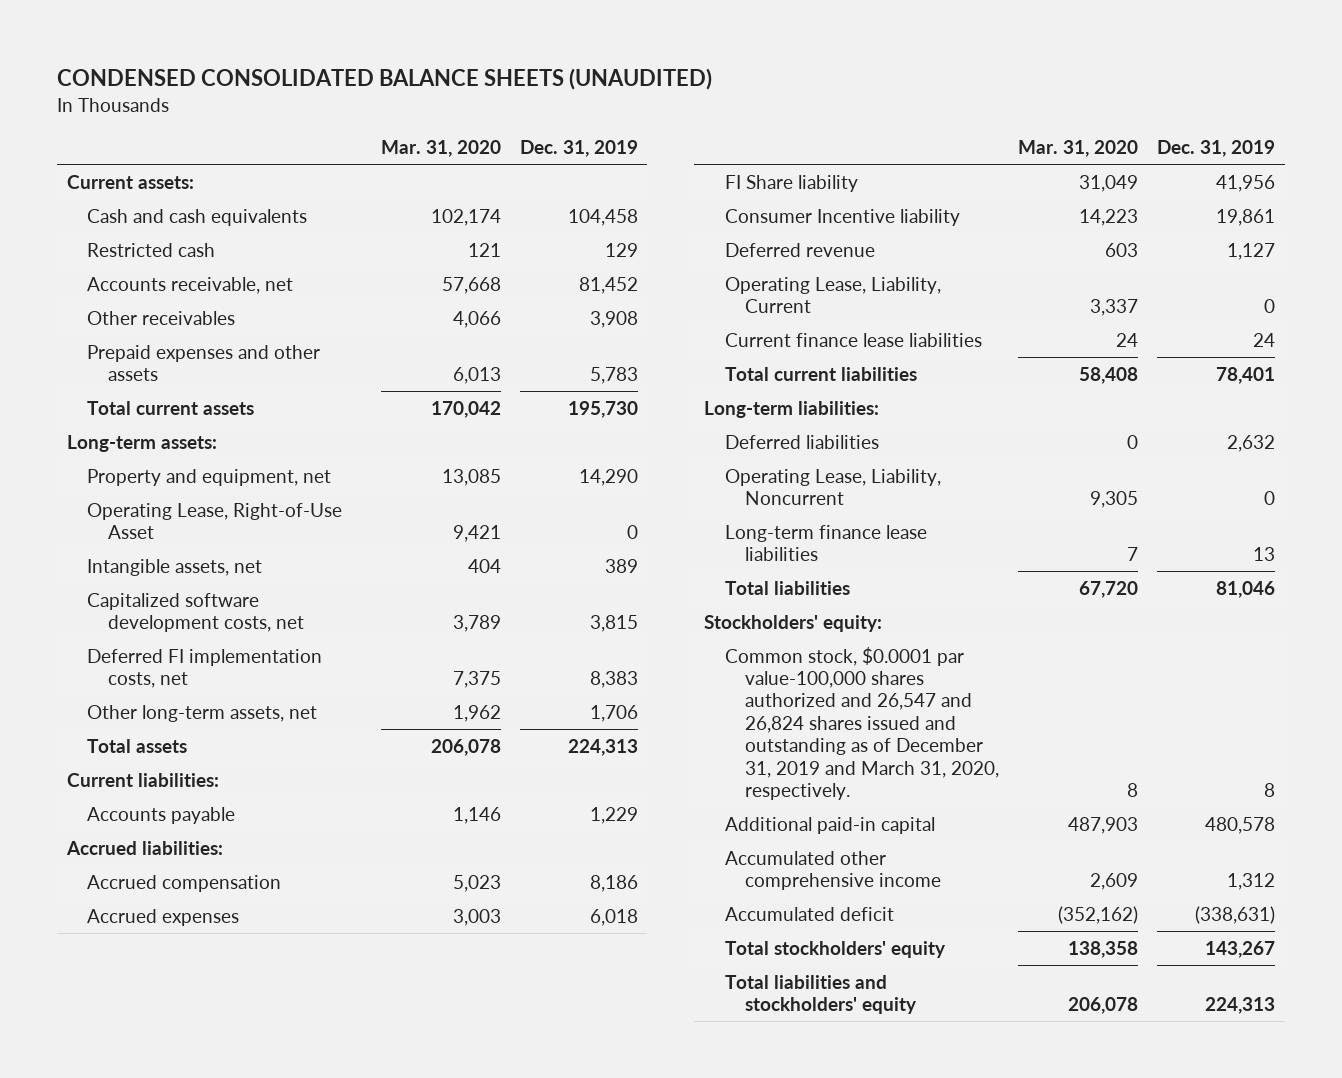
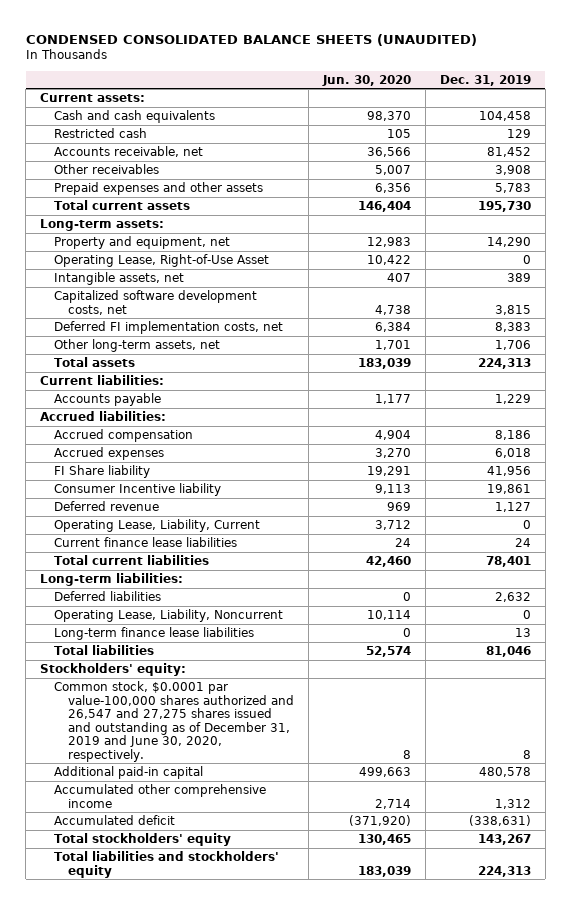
[381,140,502,158] Mar. 31, 2020 -> none
none -> [321,74,411,86] Jun. 30, 2020
[724,646,1000,801] Common stock, $0.0001 par value-100,000 shares authorized and 26,547 and 26,824 shares issued and outstanding as of December 31, 2019 and March 31, 2020, respectively. -> [54,681,294,762] Common stock, $0.0001 par value-100,000 shares authorized and 26,547 and 27,275 shares issued and outstanding as of December 31, 2019 and June 30, 2020, respectively.

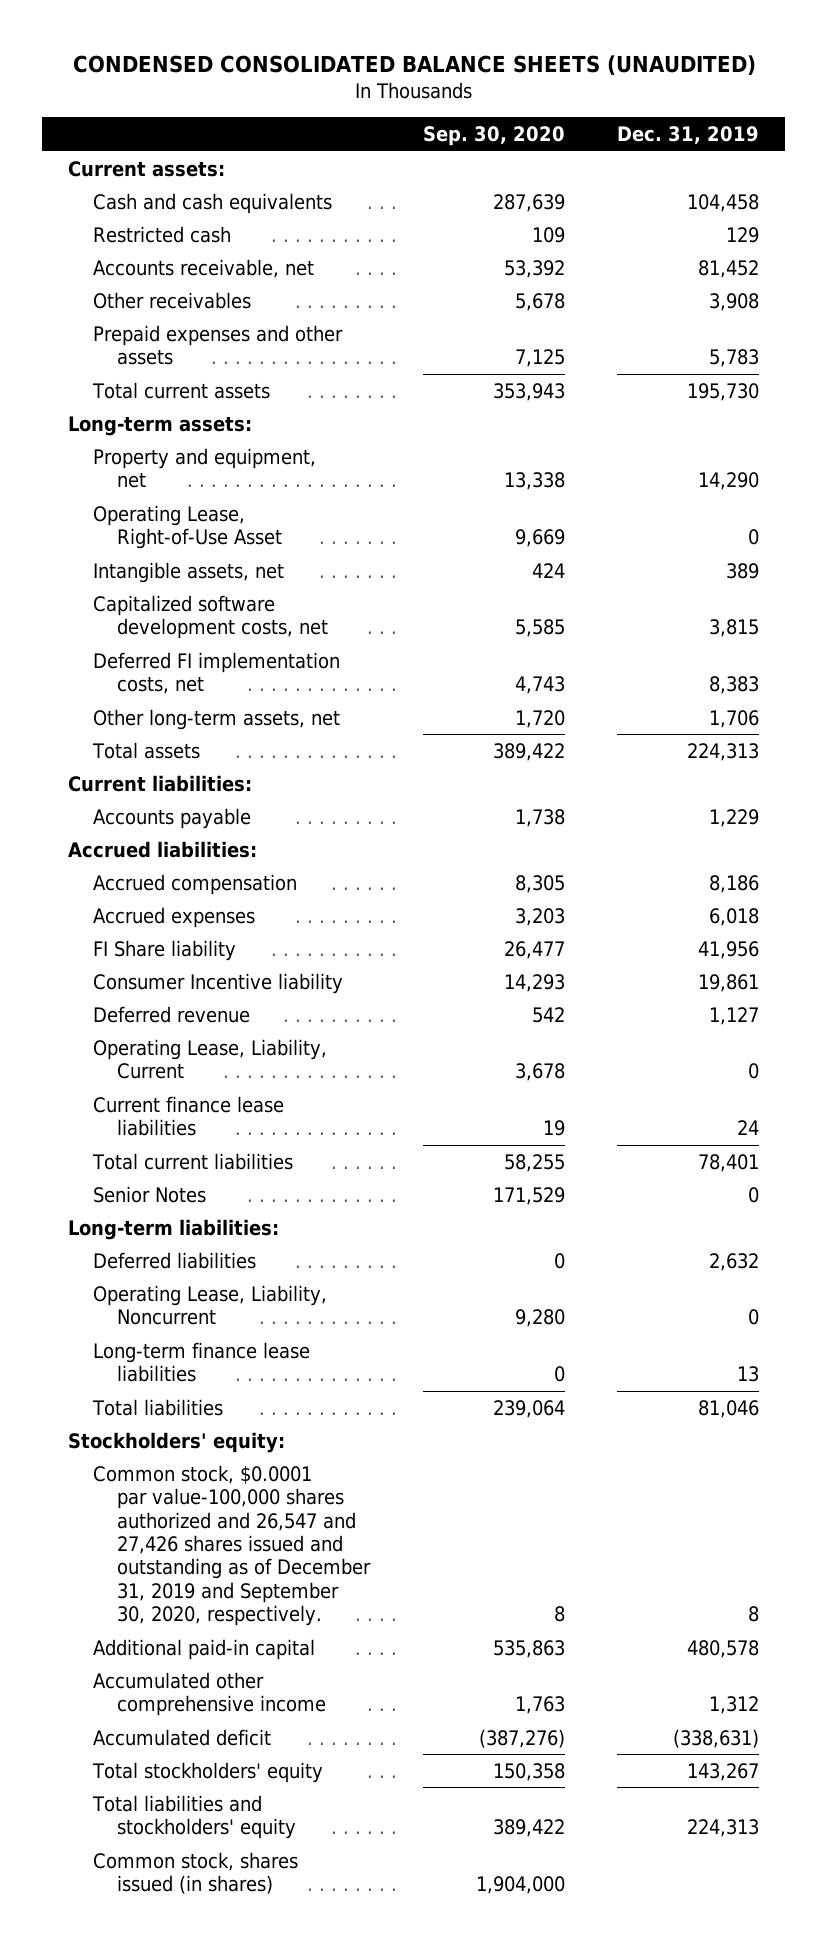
[321,74,411,86] Jun. 30, 2020 -> none
none -> [422,126,565,147] Sep. 30, 2020
none -> [92,1185,206,1203] Senior Notes
[54,681,294,762] Common stock, $0.0001 par value-100,000 shares authorized and 26,547 and 27,275 shares issued and outstanding as of December 31, 2019 and June 30, 2020, respectively. -> [92,1464,372,1627] Common stock, $0.0001 par value-100,000 shares authorized and 26,547 and 27,426 shares issued and outstanding as of December 31, 2019 and September 30, 2020, respectively.
none -> [92,1851,298,1895] Common stock, shares issued (in shares)

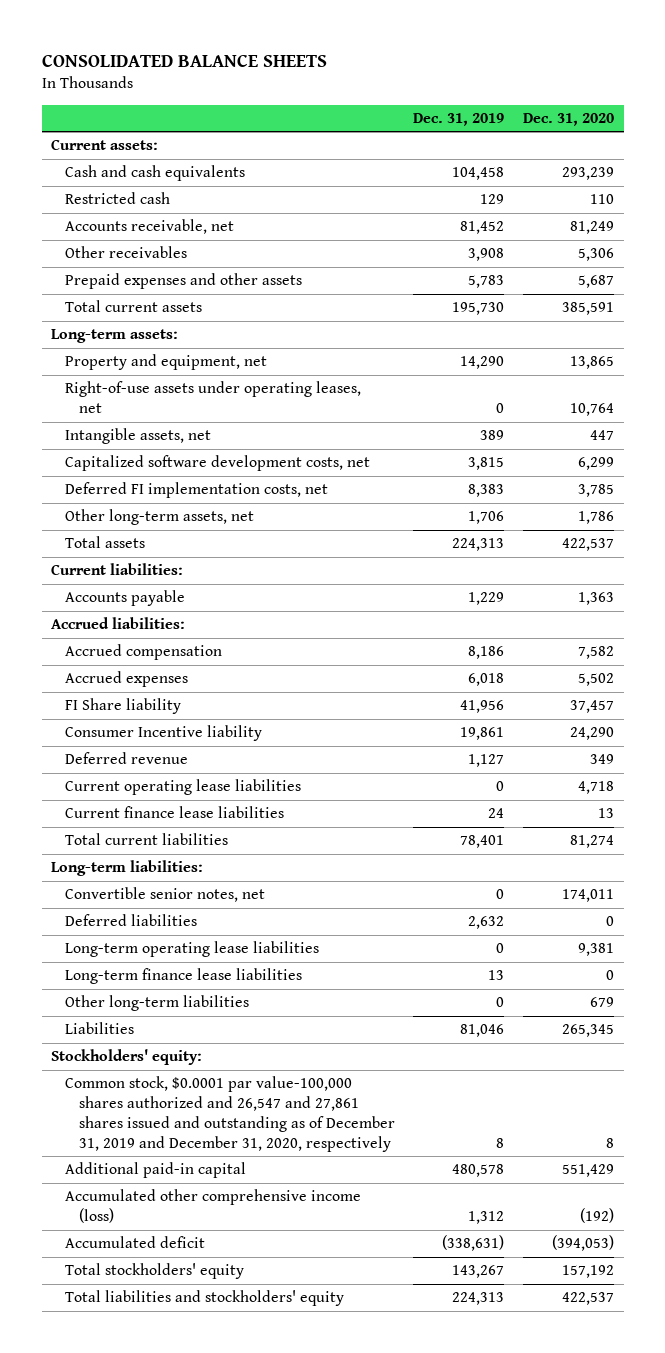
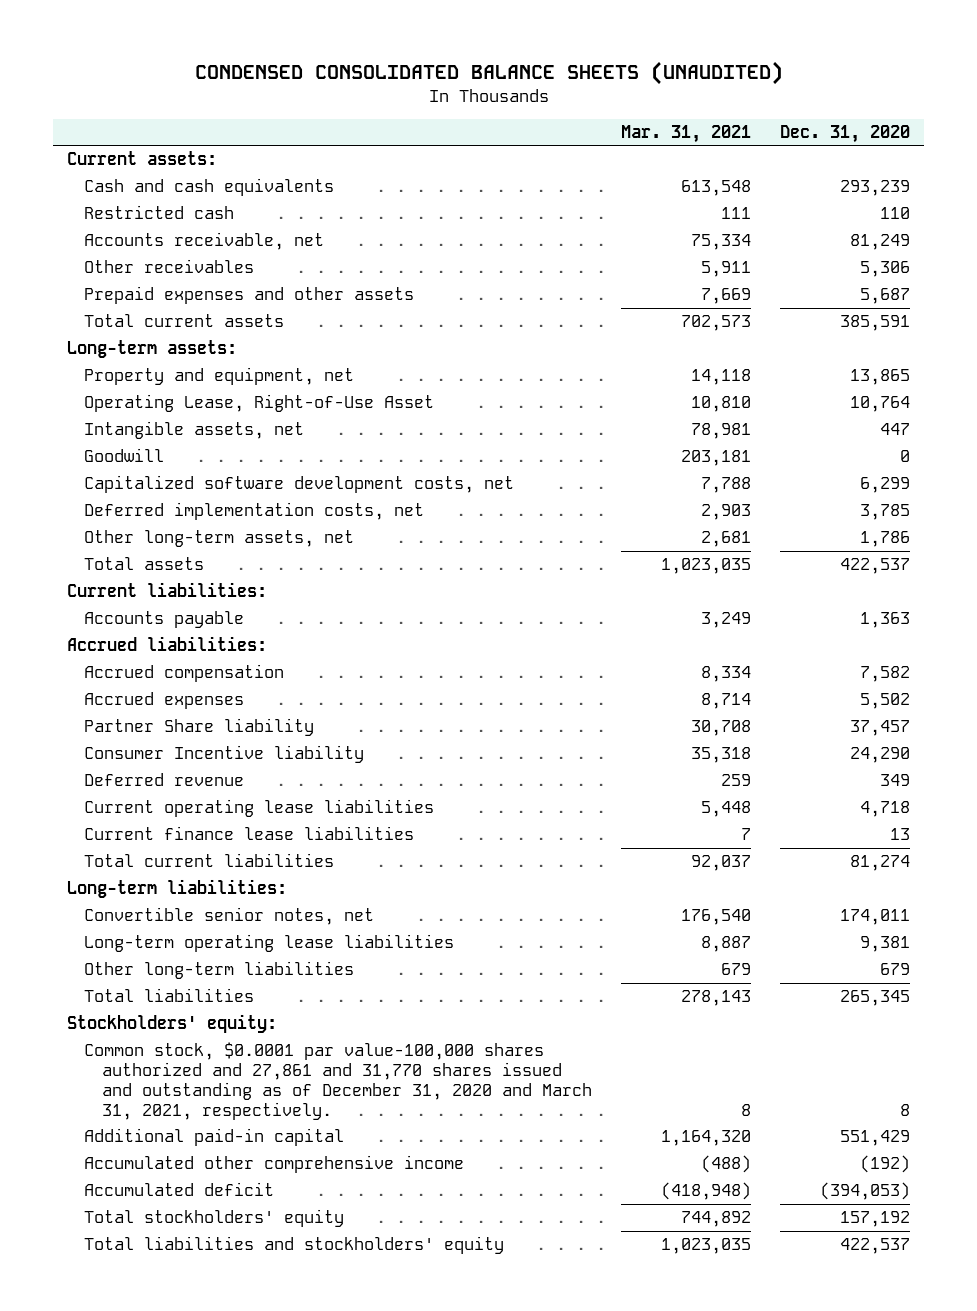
[41,53,327,67] CONSOLIDATED BALANCE SHEETS -> [194,61,783,86] CONDENSED CONSOLIDATED BALANCE SHEETS (UNAUDITED)
[413,112,505,126] Dec. 31, 2019 -> none
none -> [620,125,751,144] Mar. 31, 2021
[64,381,361,414] Right-of-use assets under operating leases, net -> [84,394,435,413] Operating Lease, Right-of-Use Asset
none -> [84,448,165,463] Goodwill
[64,482,328,499] Deferred FI implementation costs, net -> [84,502,425,521] Deferred implementation costs, net
[64,698,181,715] FI Share liability -> [84,718,315,737] Partner Share liability
[64,914,197,927] Deferred liabilities -> none
[64,968,302,985] Long-term finance lease liabilities -> none
[64,1022,134,1035] Liabilities -> [84,988,255,1003] Total liabilities
[64,1076,395,1152] Common stock, $0.0001 par value-100,000 shares authorized and 26,547 and 27,861 shares issued and outstanding as of December 31, 2019 and December 31, 2020, respectively -> [84,1042,592,1120] Common stock, $0.0001 par value-100,000 shares authorized and 27,861 and 31,770 shares issued and outstanding as of December 31, 2020 and March 31, 2021, respectively.
[64,1189,361,1224] Accumulated other comprehensive income (loss) -> [84,1155,465,1174] Accumulated other comprehensive income

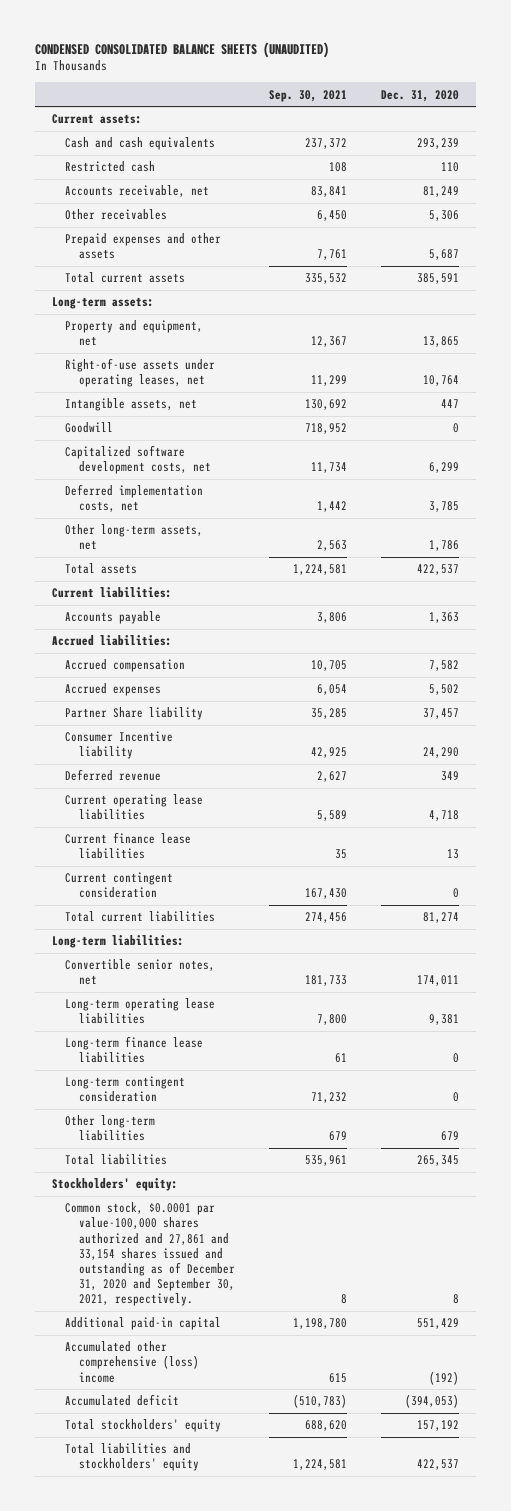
[620,125,751,144] Mar. 31, 2021 -> none
none -> [268,89,347,102] Sep. 30, 2021
[84,394,435,413] Operating Lease, Right-of-Use Asset -> [65,358,216,388] Right-of-use assets under operating leases, net
none -> [65,872,174,899] Current contingent consideration
none -> [65,1036,204,1064] Long-term finance lease liabilities
none -> [65,1076,186,1103] Long-term contingent consideration
[84,1042,592,1120] Common stock, $0.0001 par value-100,000 shares authorized and 27,861 and 31,770 shares issued and outstanding as of December 31, 2020 and March 31, 2021, respectively. -> [65,1202,235,1307] Common stock, $0.0001 par value-100,000 shares authorized and 27,861 and 33,154 shares issued and outstanding as of December 31, 2020 and September 30, 2021, respectively.
[84,1155,465,1174] Accumulated other comprehensive income -> [65,1341,199,1383] Accumulated other comprehensive (loss) income

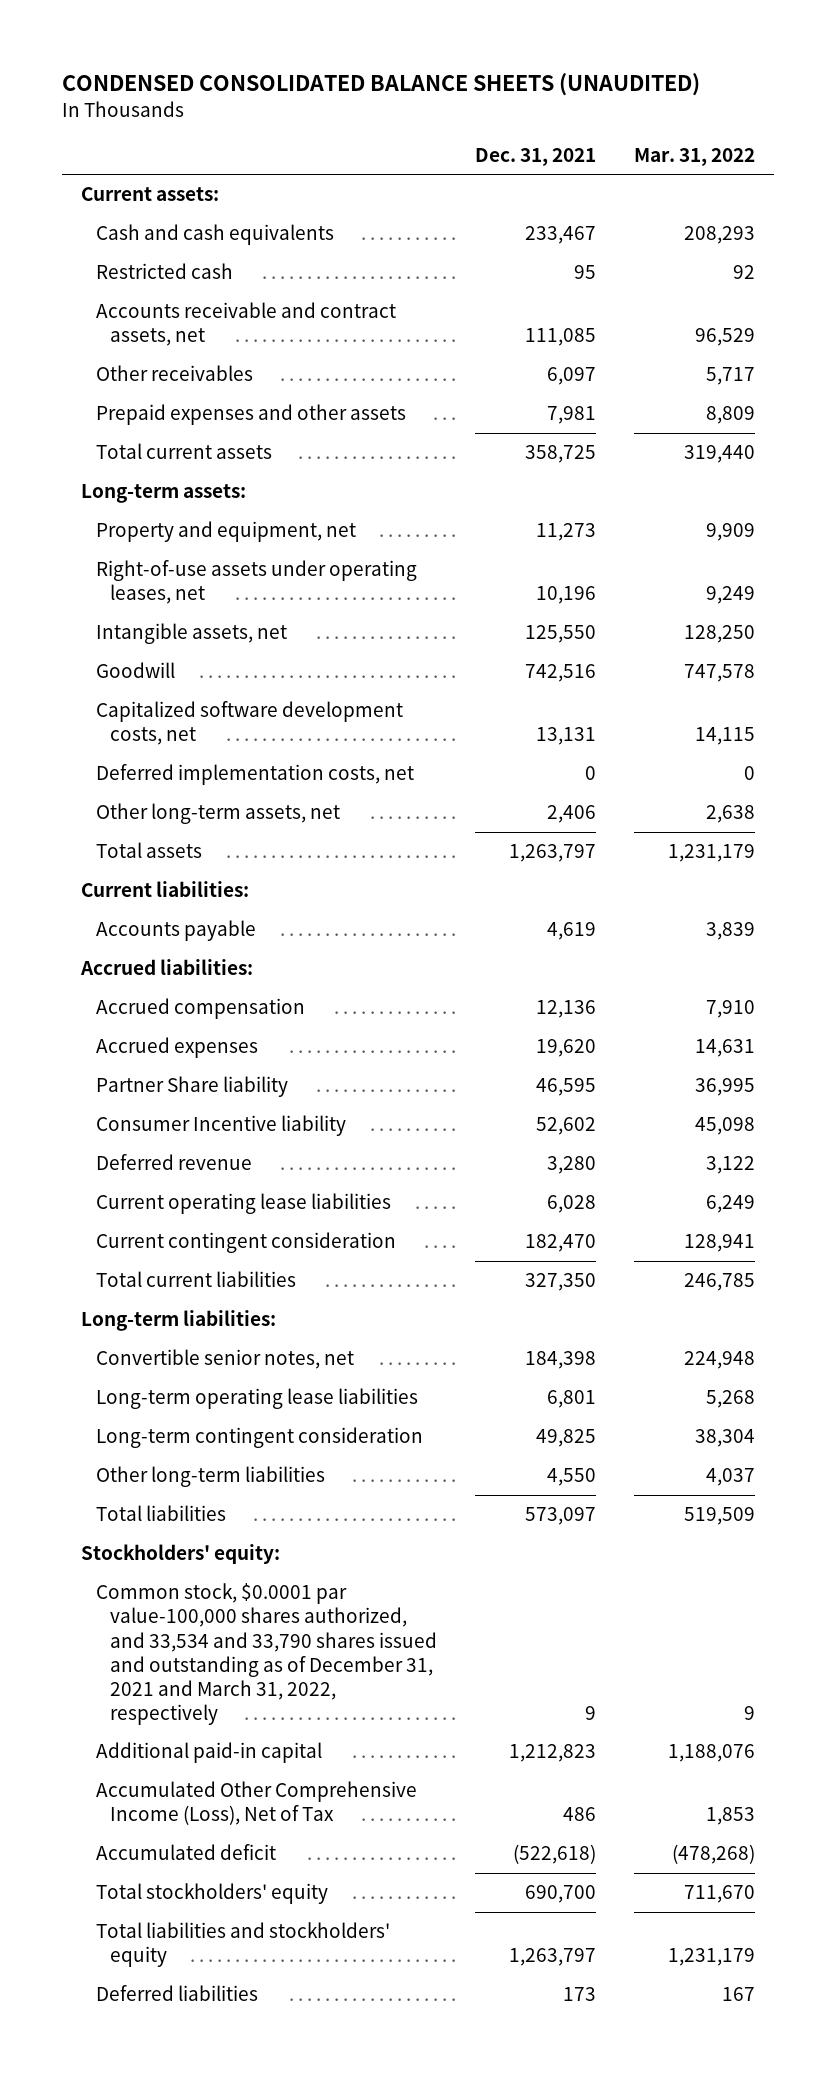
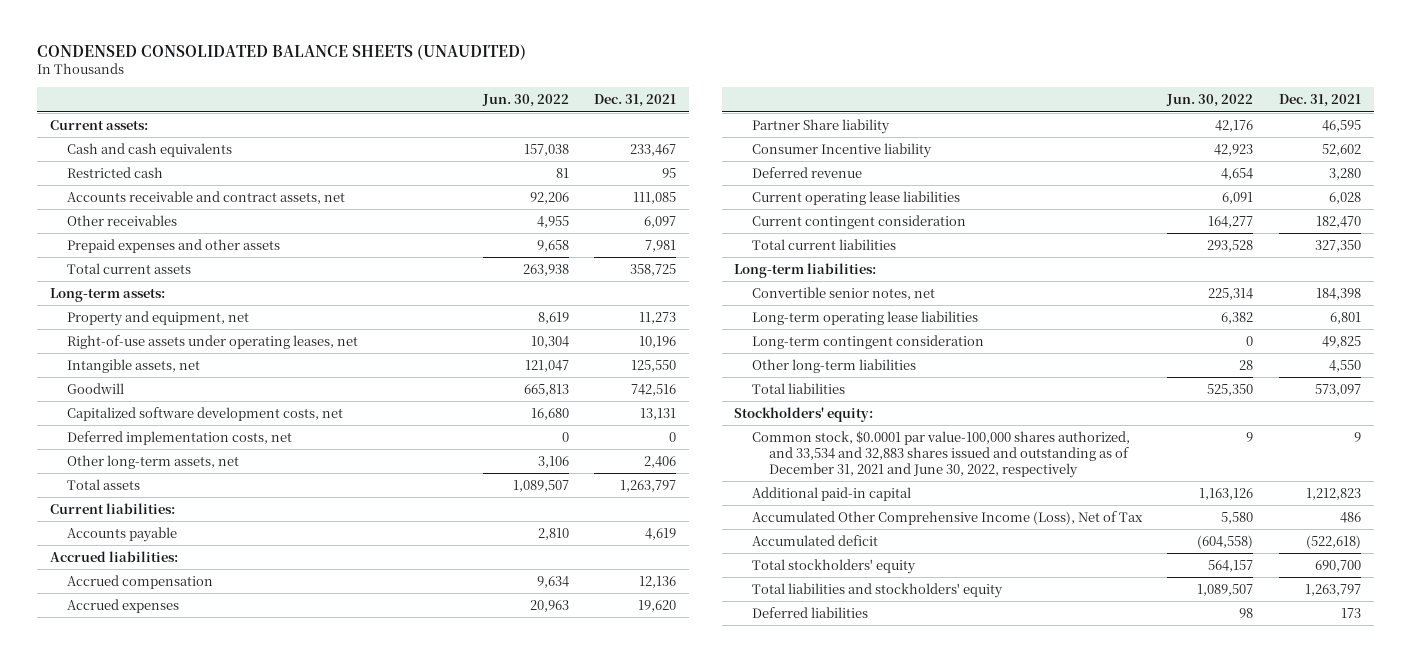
[633,147,755,166] Mar. 31, 2022 -> none
none -> [481,94,569,108] Jun. 30, 2022
[95,1583,438,1725] Common stock, $0.0001 par value-100,000 shares authorized, and 33,534 and 33,790 shares issued and outstanding as of December 31, 2021 and March 31, 2022, respectively -> [751,430,1130,479] Common stock, $0.0001 par value-100,000 shares authorized, and 33,534 and 32,883 shares issued and outstanding as of December 31, 2021 and June 30, 2022, respectively

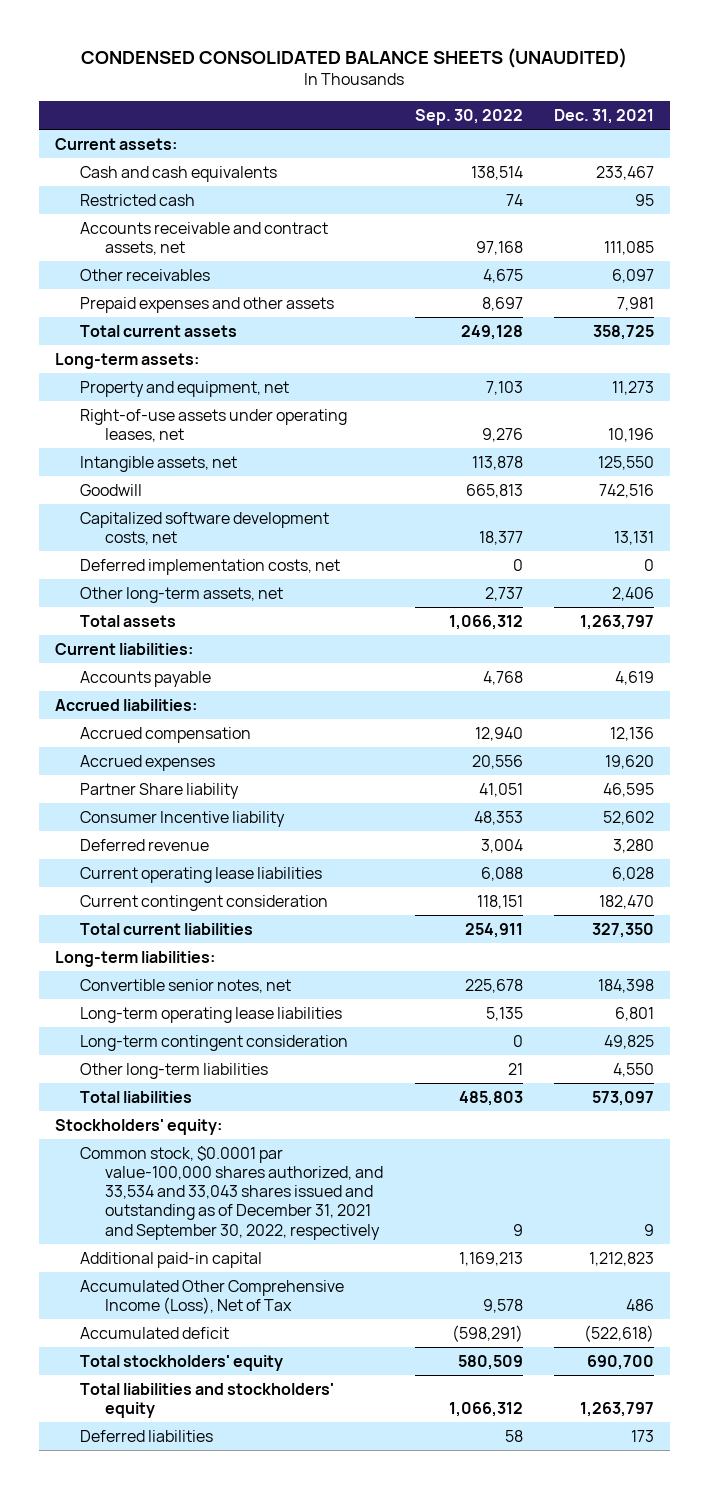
[481,94,569,108] Jun. 30, 2022 -> none
none -> [414,108,523,125] Sep. 30, 2022
[751,430,1130,479] Common stock, $0.0001 par value-100,000 shares authorized, and 33,534 and 32,883 shares issued and outstanding as of December 31, 2021 and June 30, 2022, respectively -> [80,1145,384,1240] Common stock, $0.0001 par value-100,000 shares authorized, and 33,534 and 33,043 shares issued and outstanding as of December 31, 2021 and September 30, 2022, respectively

